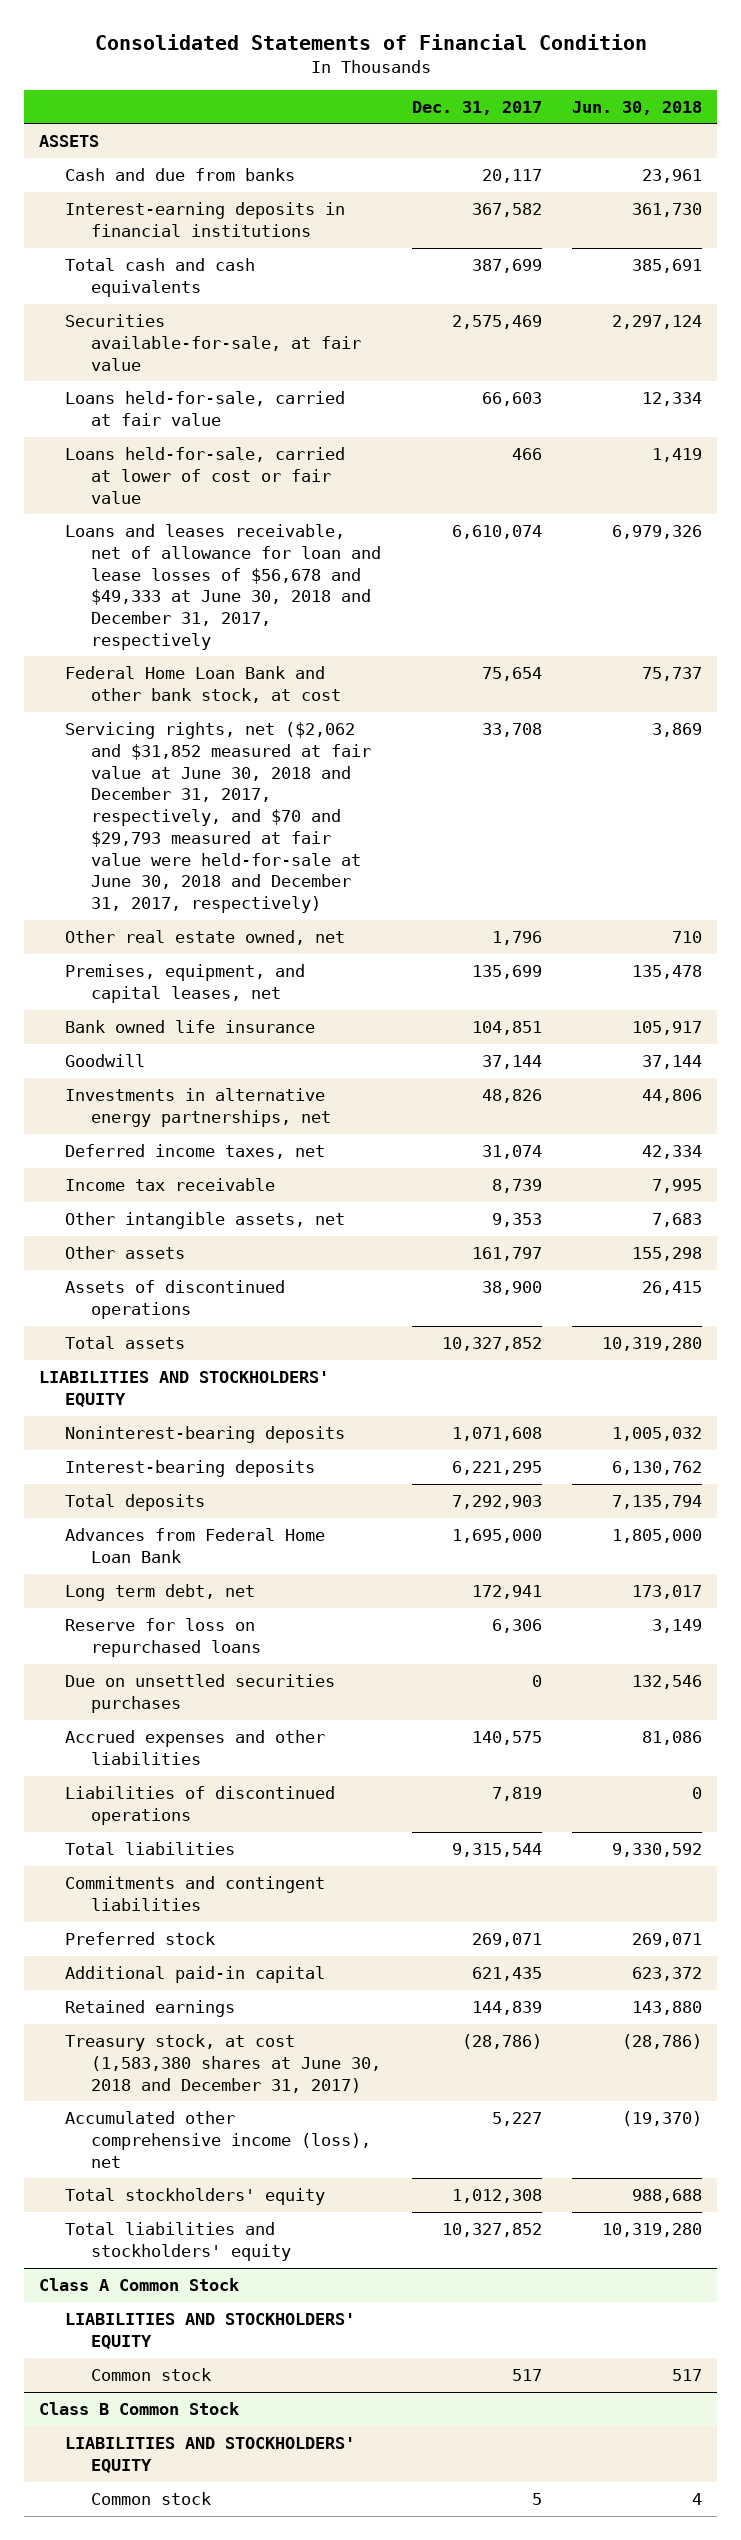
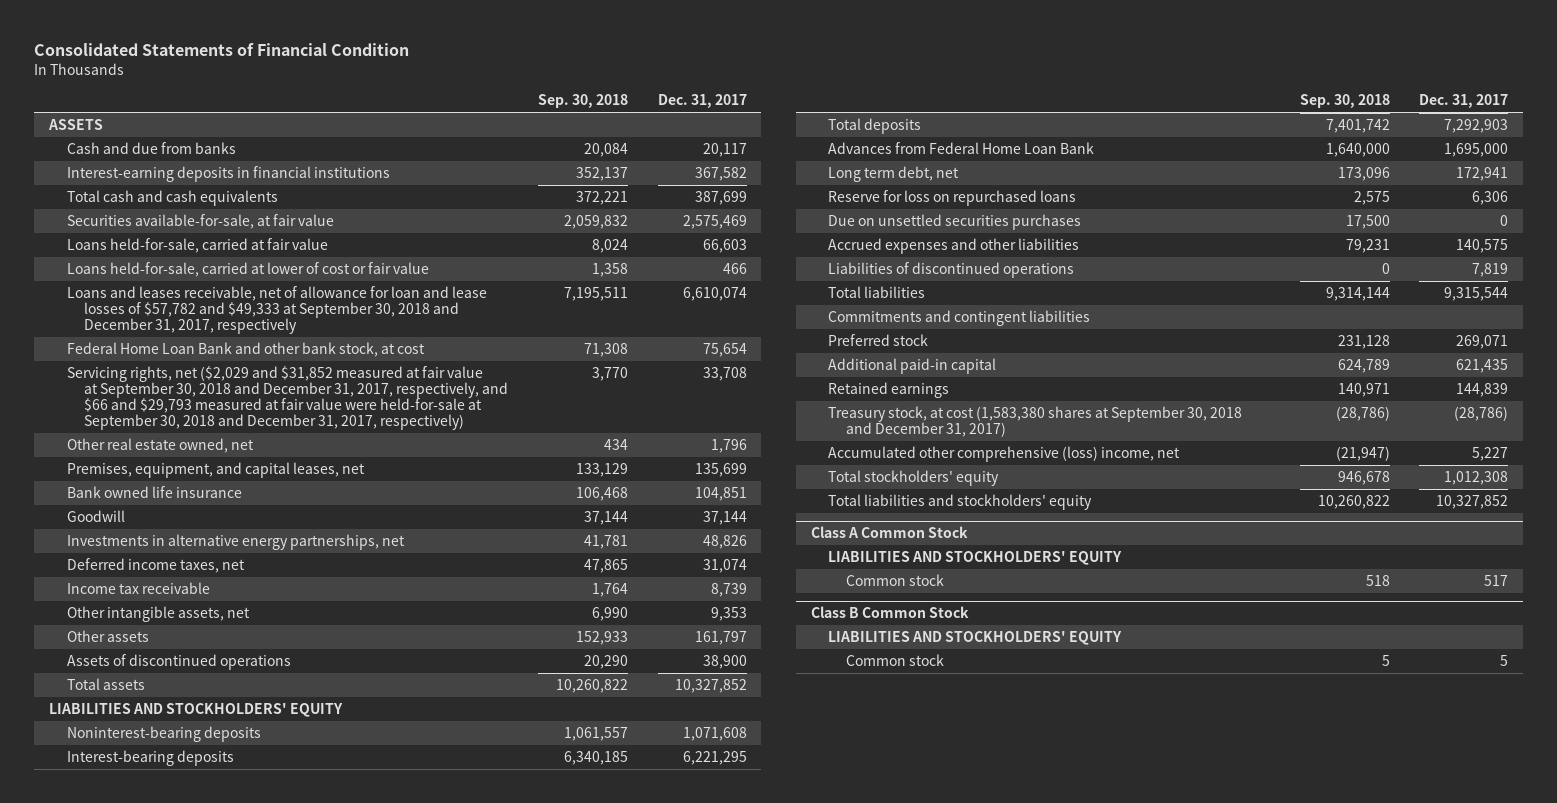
[572,100,703,115] Jun. 30, 2018 -> none
none -> [537,94,628,109] Sep. 30, 2018
[65,524,382,650] Loans and leases receivable, net of allowance for loan and lease losses of $56,678 and $49,333 at June 30, 2018 and December 31, 2017, respectively -> [66,285,487,334] Loans and leases receivable, net of allowance for loan and lease losses of $57,782 and $49,333 at September 30, 2018 and December 31, 2017, respectively
[65,722,372,914] Servicing rights, net ($2,062 and $31,852 measured at fair value at June 30, 2018 and December 31, 2017, respectively, and $70 and $29,793 measured at fair value were held-for-sale at June 30, 2018 and December 31, 2017, respectively) -> [66,365,509,430] Servicing rights, net ($2,029 and $31,852 measured at fair value at September 30, 2018 and December 31, 2017, respectively, and $66 and $29,793 measured at fair value were held-for-sale at September 30, 2018 and December 31, 2017, respectively)
[65,2034,382,2093] Treasury stock, at cost (1,583,380 shares at June 30, 2018 and December 31, 2017) -> [828,405,1243,437] Treasury stock, at cost (1,583,380 shares at September 30, 2018 and December 31, 2017)
[65,2111,372,2168] Accumulated other comprehensive income (loss), net -> [828,445,1181,462] Accumulated other comprehensive (loss) income, net

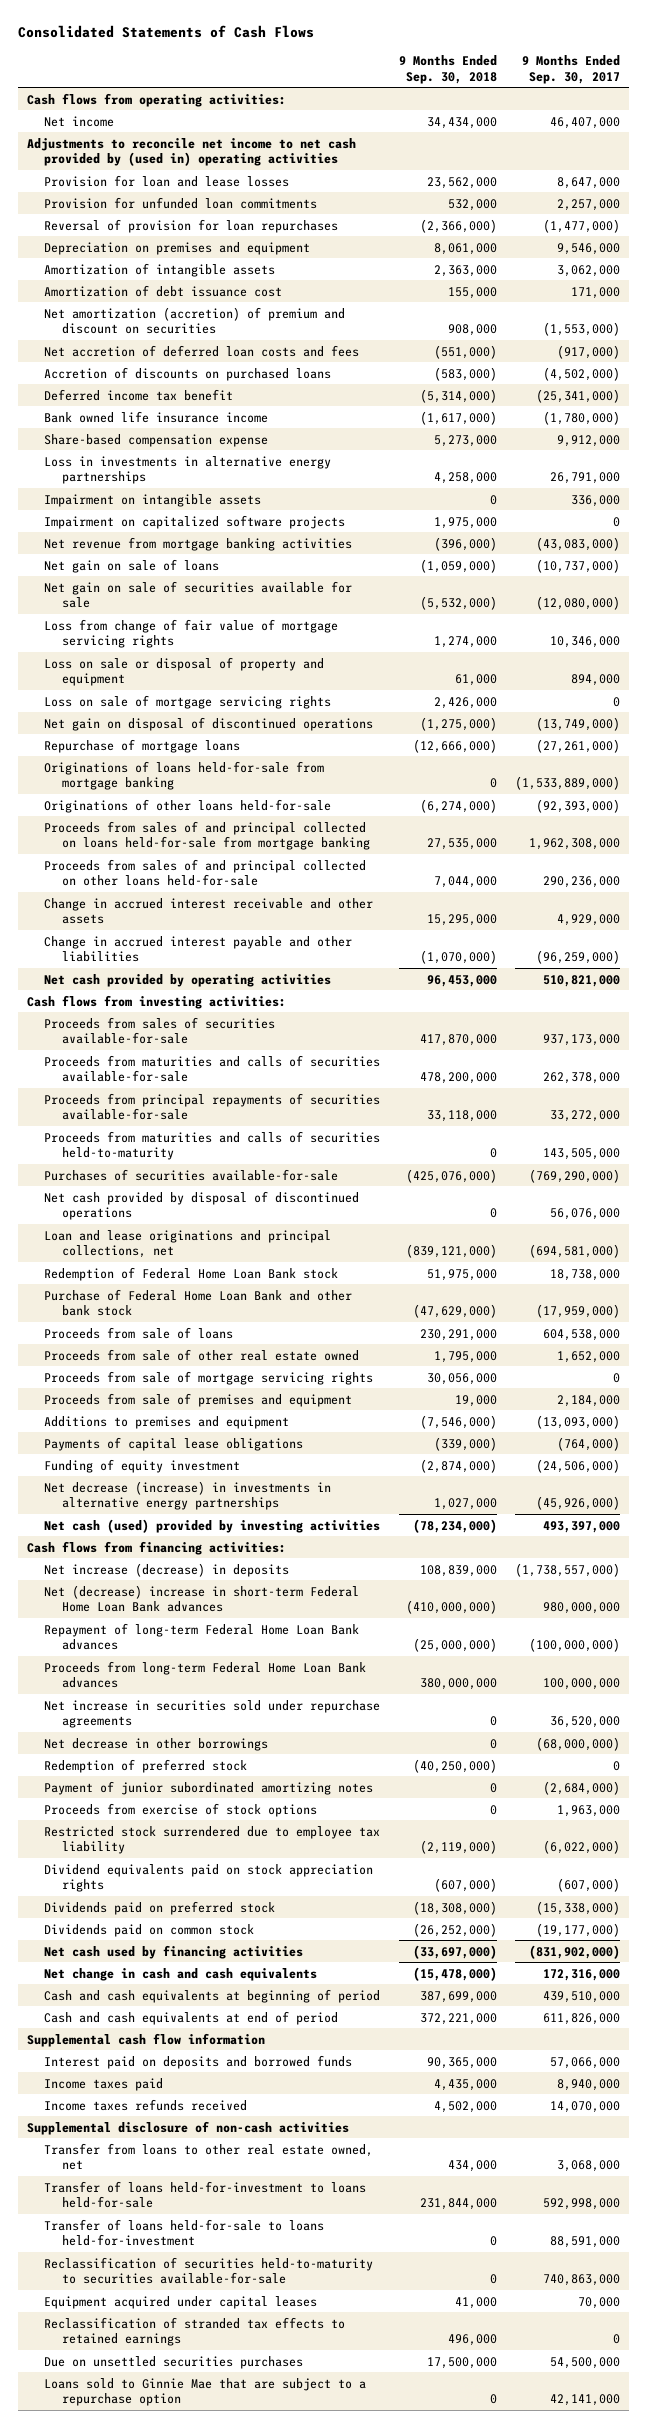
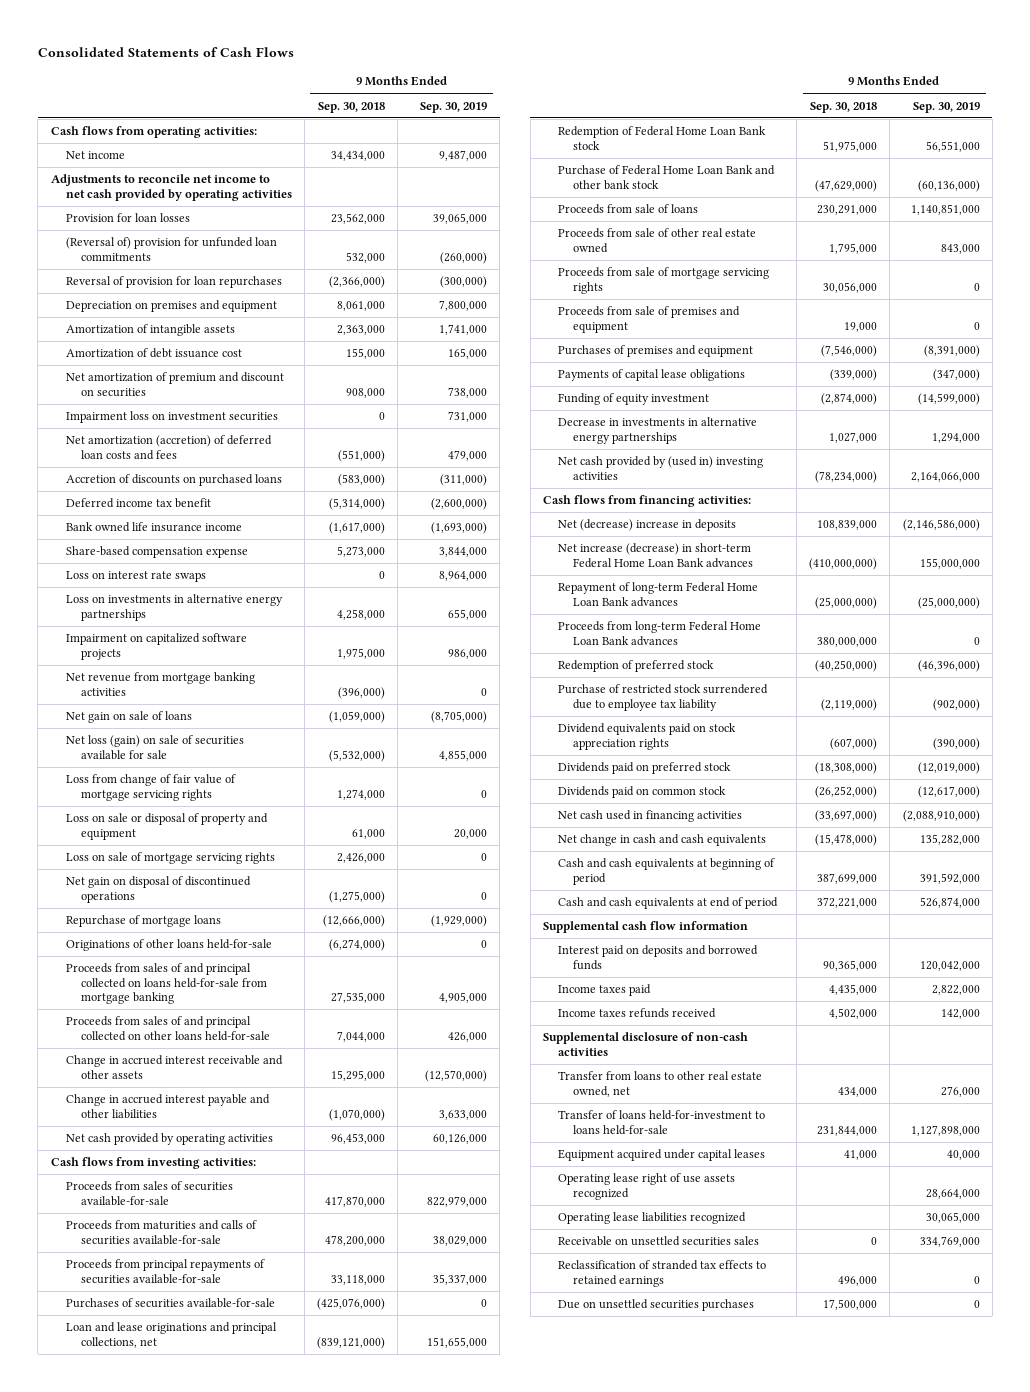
[521,55,620,84] 9 Months Ended Sep. 30, 2017 -> none
none -> [420,101,488,113] Sep. 30, 2019
[27,137,357,166] Adjustments to reconcile net income to net cash provided by (used in) operating activities -> [50,174,292,201] Adjustments to reconcile net income to net cash provided by operating activities
[44,174,290,187] Provision for loan and lease losses -> [65,213,190,223] Provision for loan losses
[44,196,318,209] Provision for unfunded loan commitments -> [65,237,277,261] (Reversal of) provision for unfunded loan commitments
[44,306,346,334] Net amortization (accretion) of premium and discount on securities -> [65,372,284,397] Net amortization of premium and discount on securities
none -> [65,411,278,424] Impairment loss on investment securities
[44,344,360,357] Net accretion of deferred loan costs and fees -> [65,435,272,460] Net amortization (accretion) of deferred loan costs and fees
[44,493,262,507] Impairment on intangible assets -> none
none -> [65,571,206,583] Loss on interest rate swaps
[44,455,332,484] Loss in investments in alternative energy partnerships -> [65,594,283,621] Loss on investments in alternative energy partnerships
[44,580,353,608] Net gain on sale of securities available for sale -> [65,735,244,760] Net loss (gain) on sale of securities available for sale
[44,760,325,790] Originations of loans held-for-sale from mortgage banking -> none
[44,1130,381,1160] Proceeds from maturities and calls of securities held-to-maturity -> none
[44,1190,360,1220] Net cash provided by disposal of discontinued operations -> none
[44,1415,290,1429] Additions to premises and equipment -> [558,345,754,358] Purchases of premises and equipment
[44,1480,332,1510] Net decrease (increase) in investments in alternative energy partnerships -> [558,417,758,444] Decrease in investments in alternative energy partnerships
[44,1518,381,1533] Net cash (used) provided by investing activities -> [558,456,764,480] Net cash provided by (used in) investing activities
[44,1562,290,1577] Net increase (decrease) in deposits -> [558,519,737,532] Net (decrease) increase in deposits
[44,1584,360,1612] Net (decrease) increase in short-term Federal Home Loan Bank advances -> [558,543,754,568] Net increase (decrease) in short-term Federal Home Loan Bank advances
[44,1699,381,1728] Net increase in securities sold under repurchase agreements -> none
[44,1737,269,1751] Net decrease in other borrowings -> none
[44,1780,374,1795] Payment of junior subordinated amortizing notes -> none
[44,1802,318,1817] Proceeds from exercise of stock options -> none
[44,1825,381,1854] Restricted stock surrendered due to employee tax liability -> [558,684,769,711] Purchase of restricted stock surrendered due to employee tax liability
[44,1944,304,1959] Net cash used by financing activities -> [558,810,743,823] Net cash used in financing activities
[44,2218,325,2246] Transfer of loans held-for-sale to loans held-for-investment -> none
[44,2256,374,2284] Reclassification of securities held-to-maturity to securities available-for-sale -> none
none -> [558,1173,736,1200] Operating lease right of use assets recognized
none -> [558,1212,747,1225] Operating lease liabilities recognized
none -> [558,1236,760,1247] Receivable on unsettled securities sales
[44,2377,367,2406] Loans sold to Ginnie Mae that are subject to a repurchase option -> none

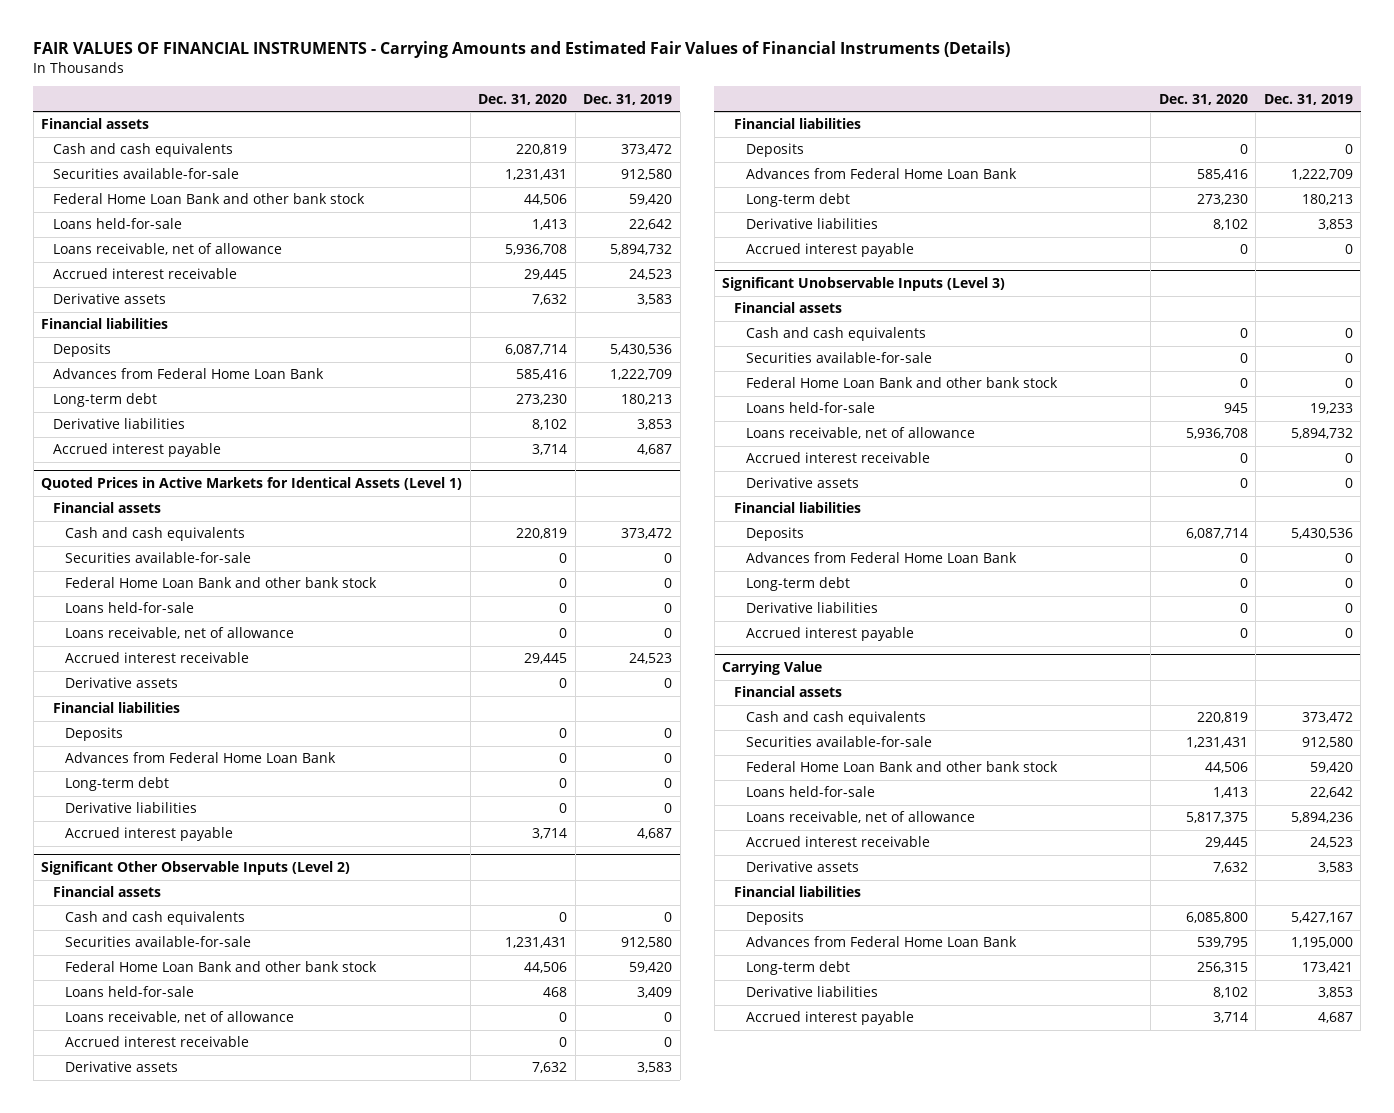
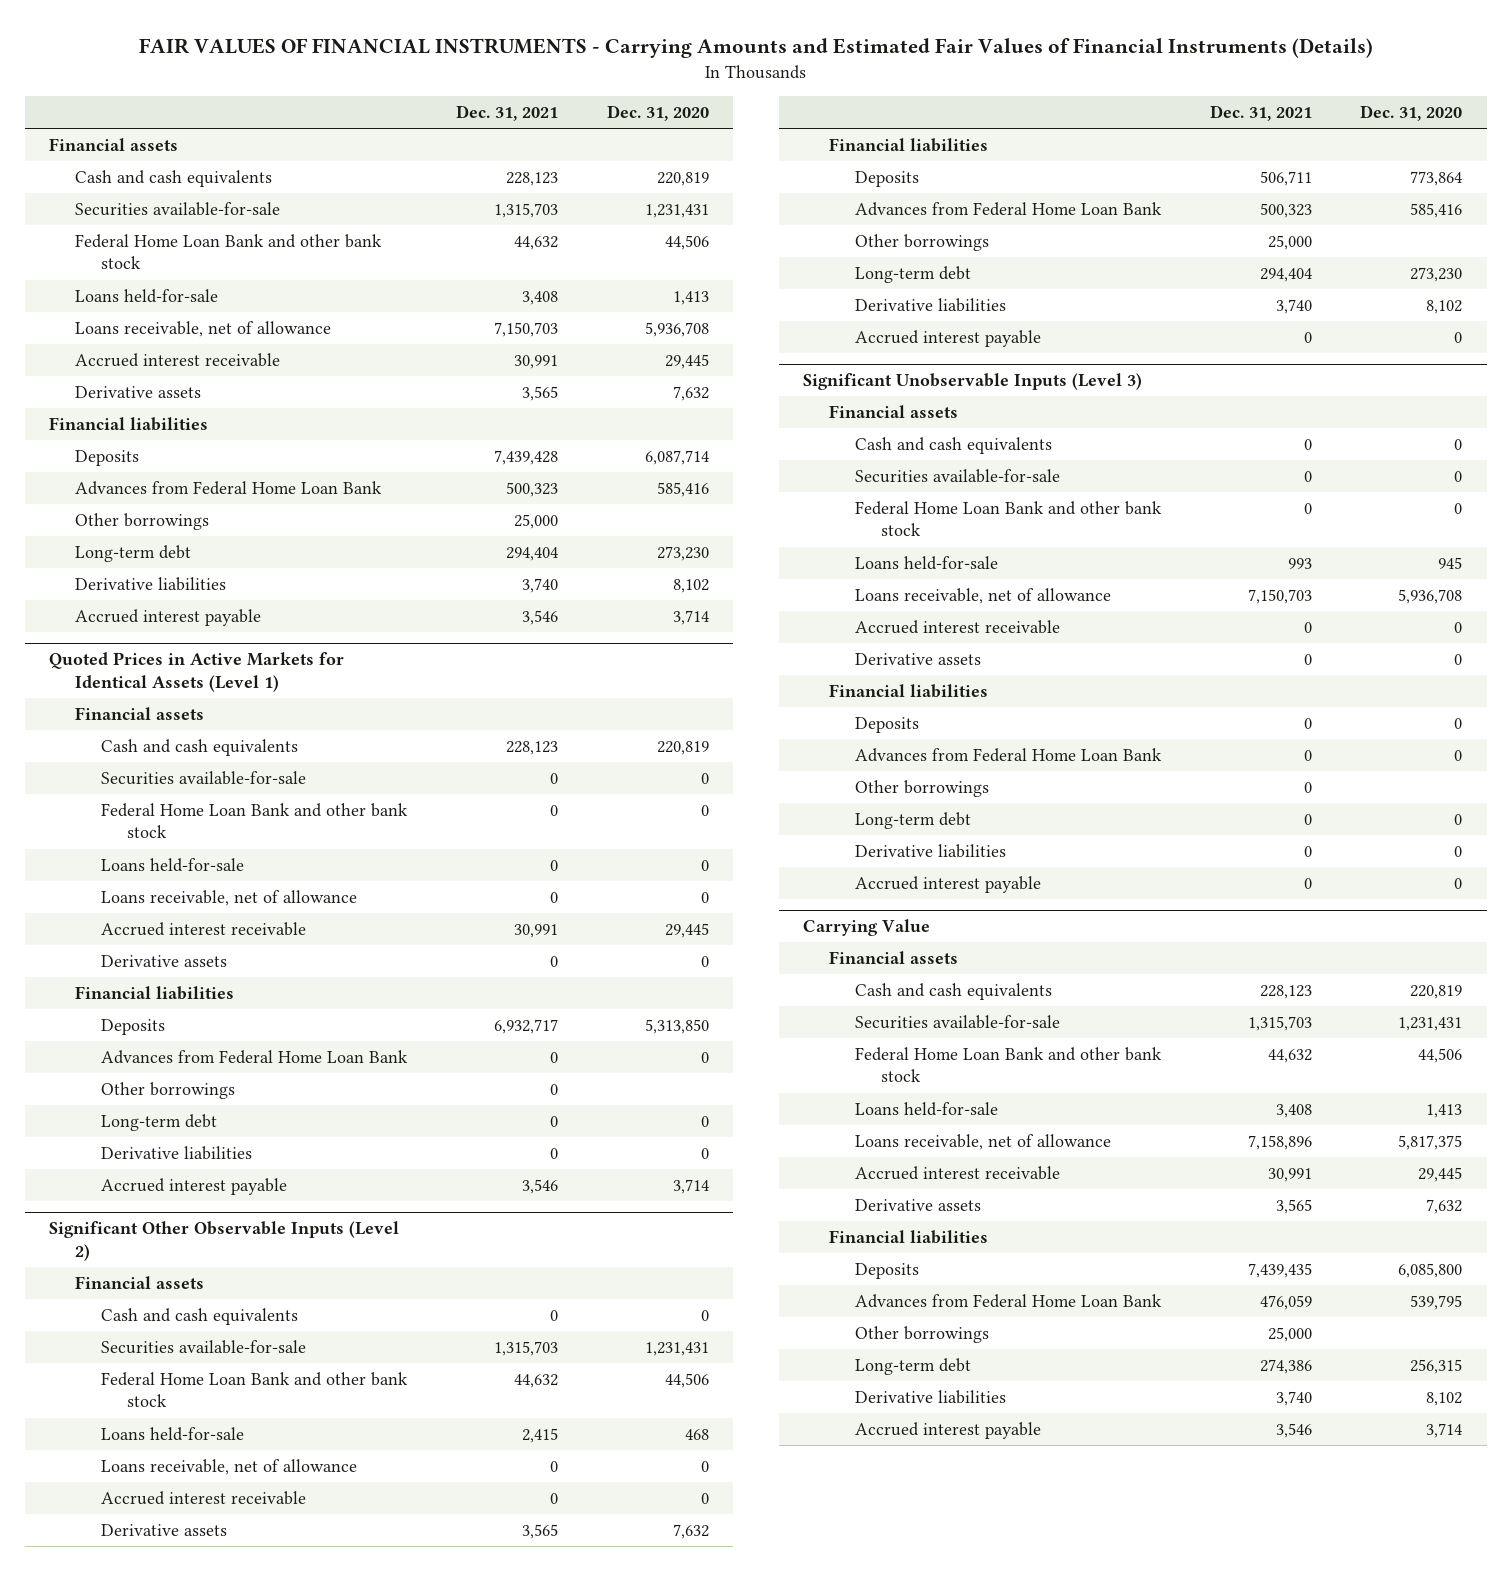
[583,93,673,105] Dec. 31, 2019 -> none
none -> [455,104,558,121] Dec. 31, 2021
none -> [75,512,210,530] Other borrowings
[559,728,568,739] 0 -> [644,1018,709,1034] 5,313,850
none -> [100,1081,235,1099] Other borrowings
[1239,144,1248,155] 0 -> [1410,170,1463,186] 773,864
none -> [854,233,989,251] Other borrowings
[1185,528,1248,540] 6,087,714 -> [1454,717,1463,729] 0
none -> [854,779,989,797] Other borrowings
none -> [854,1325,989,1343] Other borrowings

